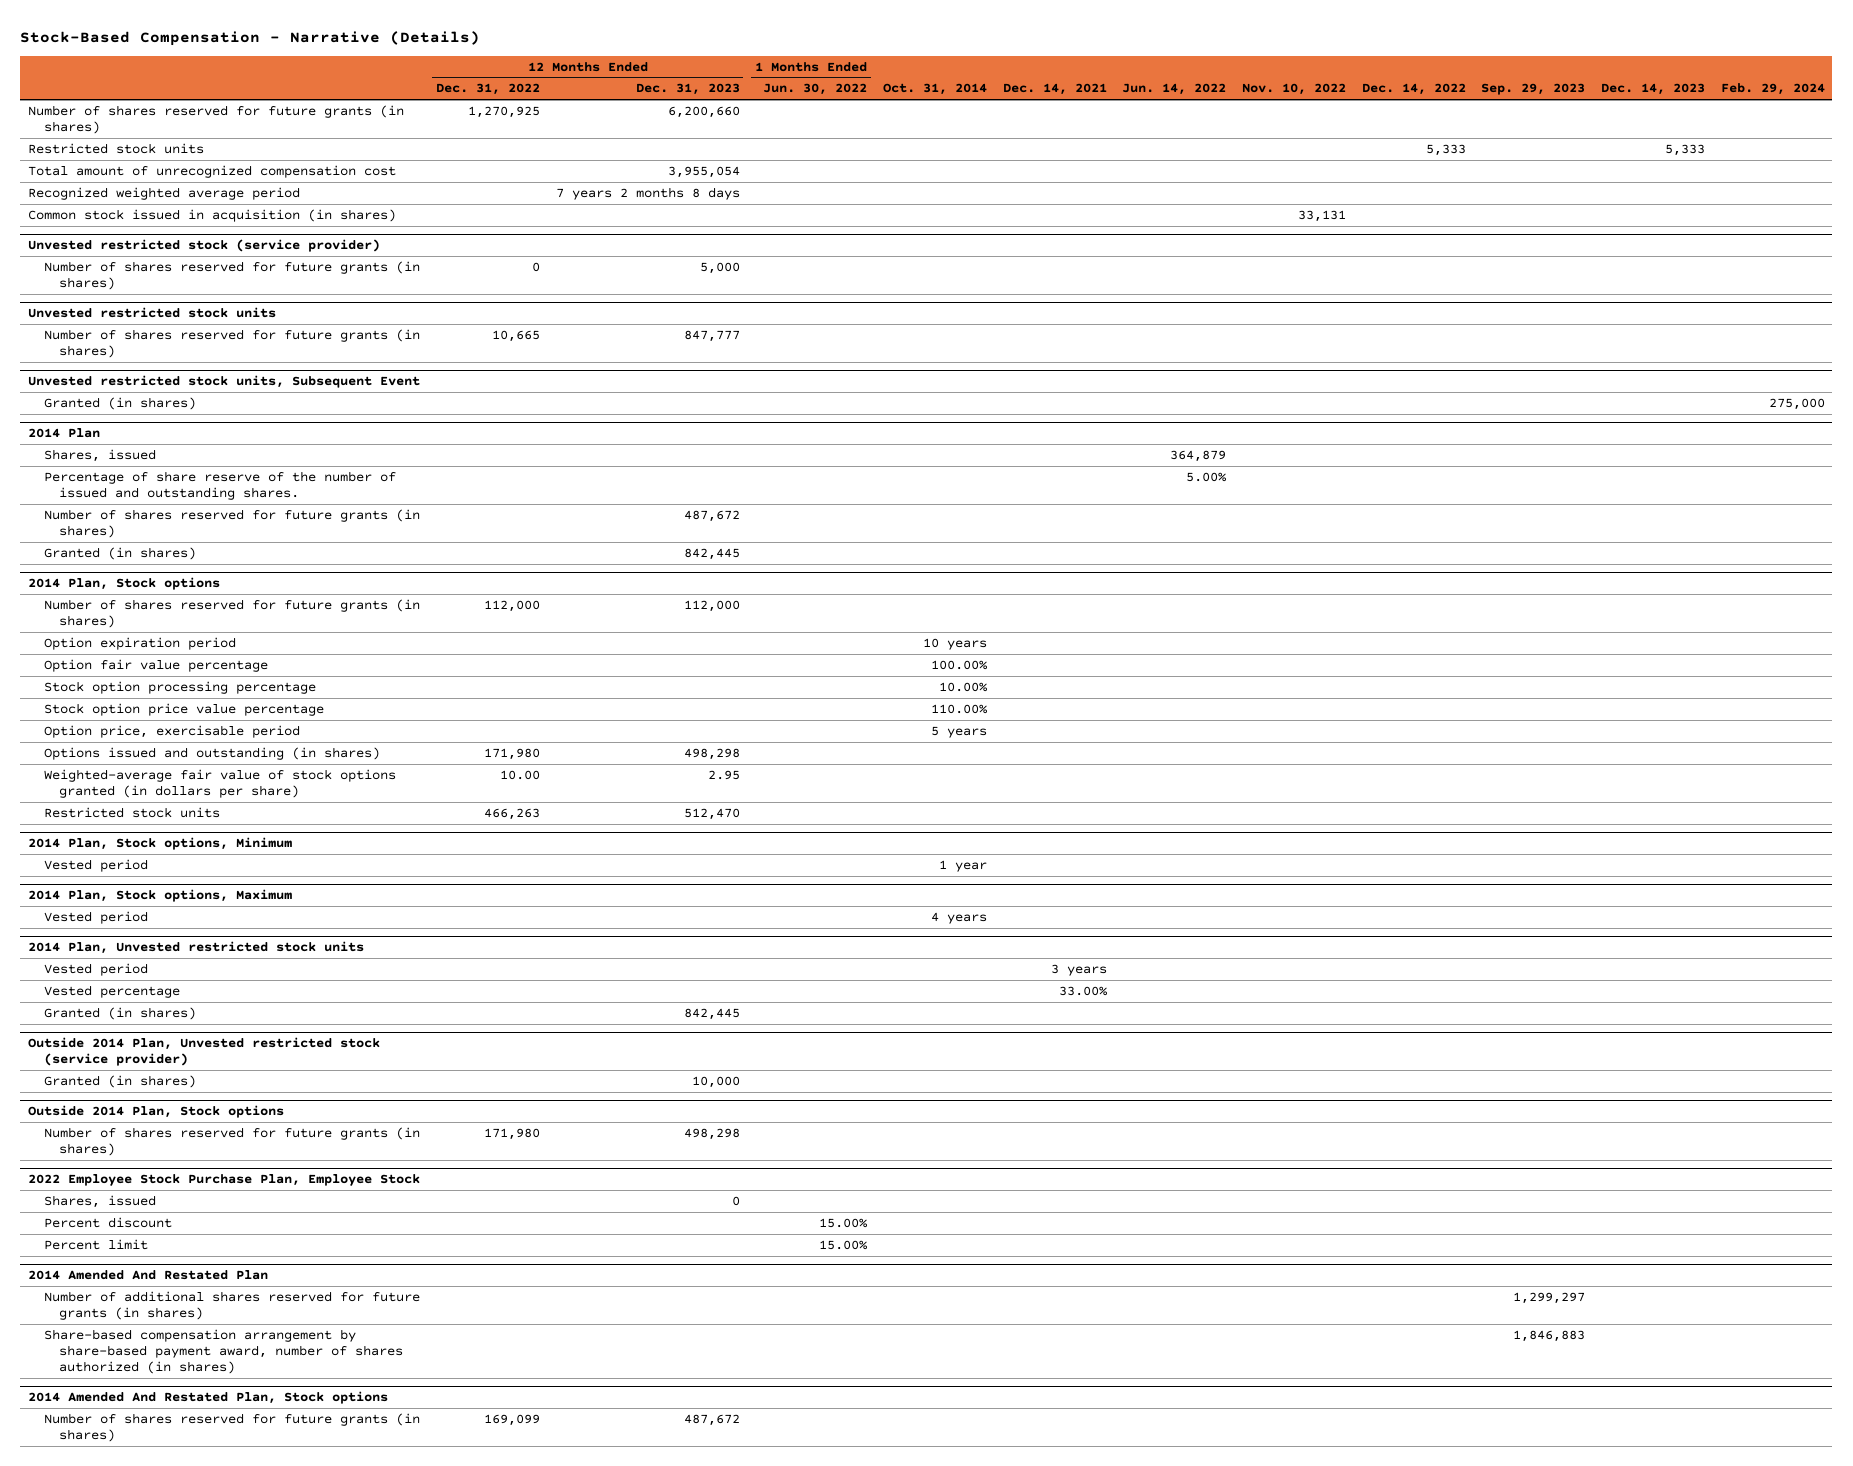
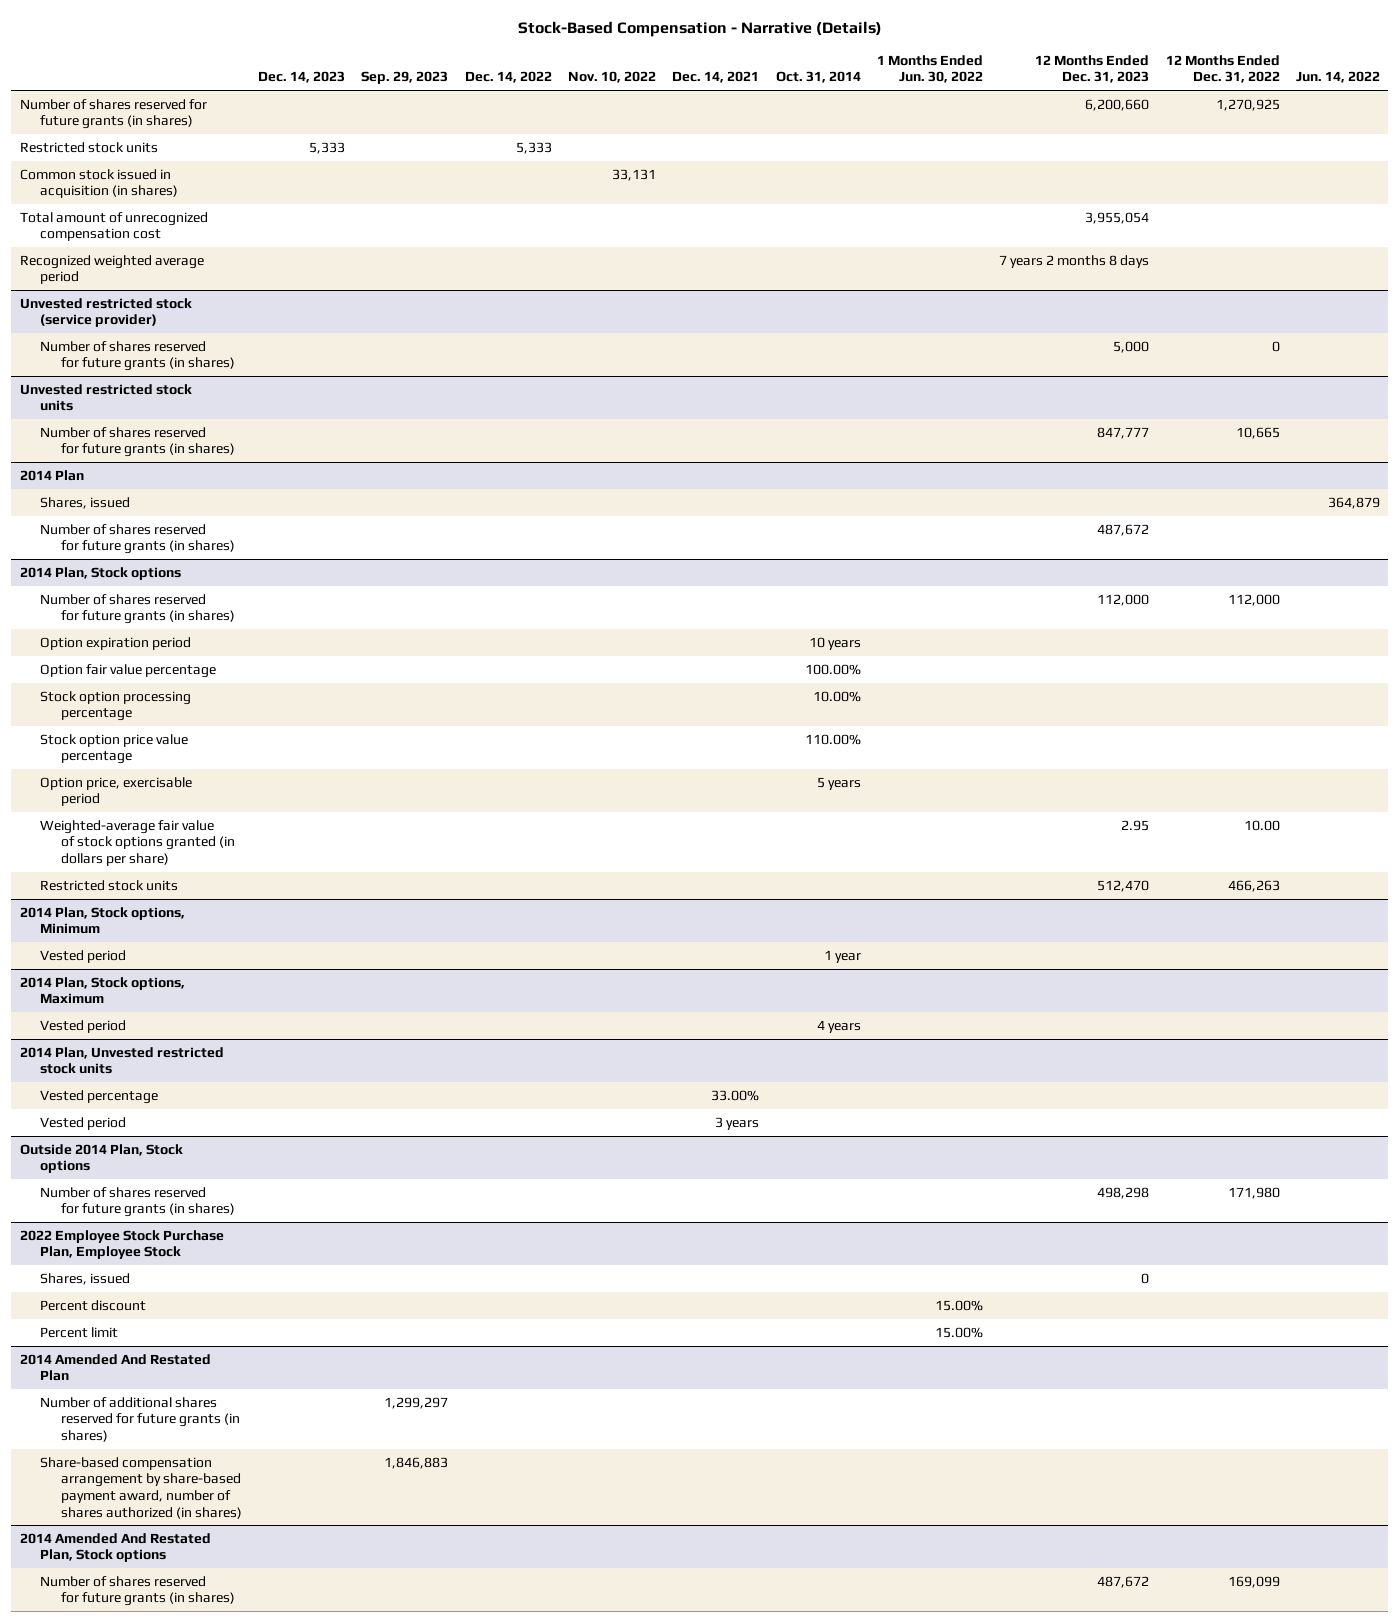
[1720,83,1825,96] Feb. 29, 2024 -> none
[28,208,397,222] Common stock issued in acquisition (in shares) -> [19,168,179,199] Common stock issued in acquisition (in shares)
[28,374,421,388] Unvested restricted stock units, Subsequent Event -> none
[43,396,196,410] Granted (in shares) -> none
[43,470,396,500] Percentage of share reserve of the number of issued and outstanding shares. -> none
[43,546,196,560] Granted (in shares) -> none
[43,746,380,760] Options issued and outstanding (in shares) -> none
[43,1006,196,1020] Granted (in shares) -> none
[28,1036,381,1066] Outside 2014 Plan, Unvested restricted stock (service provider) -> none
[43,1074,196,1088] Granted (in shares) -> none
[43,962,148,976] Vested period -> [40,1116,127,1130] Vested period

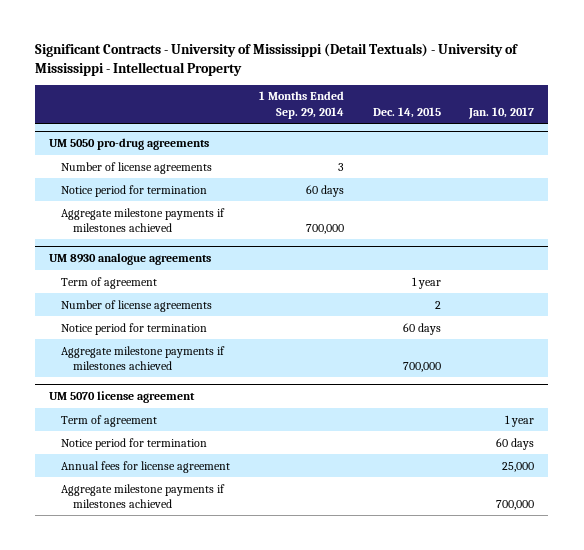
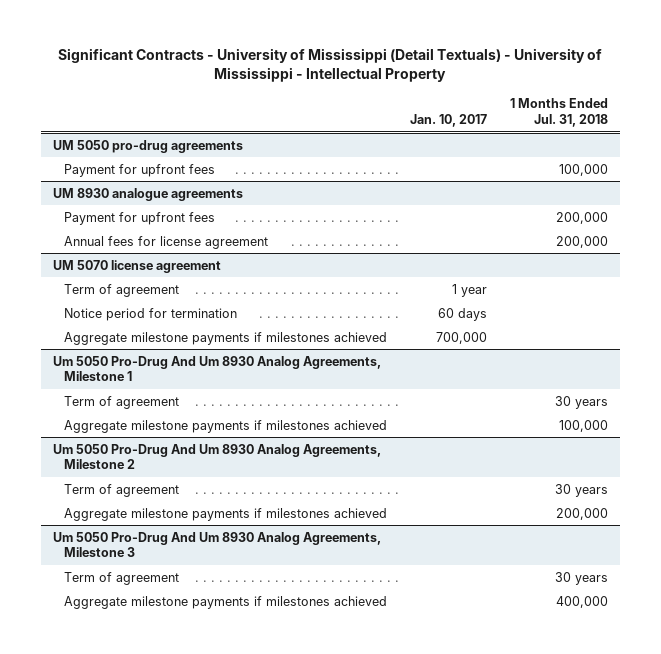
[258,91,344,119] 1 Months Ended Sep. 29, 2014 -> none
[372,106,441,118] Dec. 14, 2015 -> none
none -> [510,98,609,128] 1 Months Ended Jul. 31, 2018
[61,161,213,174] Number of license agreements -> none
[61,184,208,197] Notice period for termination -> none
[61,207,226,232] Aggregate milestone payments if milestones achieved -> none
none -> [64,163,216,177] Payment for upfront fees
[61,276,158,289] Term of agreement -> none
[61,299,213,312] Number of license agreements -> none
[61,322,208,335] Notice period for termination -> none
[61,345,226,370] Aggregate milestone payments if milestones achieved -> none
none -> [64,211,216,225] Payment for upfront fees
none -> [64,235,269,249] Annual fees for license agreement
[61,460,231,473] Annual fees for license agreement -> none
none -> [52,355,381,382] Um 5050 Pro-Drug And Um 8930 Analog Agreements, Milestone 1
none -> [64,395,180,409] Term of agreement
none -> [64,419,388,433] Aggregate milestone payments if milestones achieved
none -> [52,443,381,470] Um 5050 Pro-Drug And Um 8930 Analog Agreements, Milestone 2
none -> [64,483,180,497] Term of agreement
none -> [64,507,388,521] Aggregate milestone payments if milestones achieved
none -> [52,531,381,558] Um 5050 Pro-Drug And Um 8930 Analog Agreements, Milestone 3
none -> [64,571,180,585] Term of agreement
none -> [64,595,388,609] Aggregate milestone payments if milestones achieved

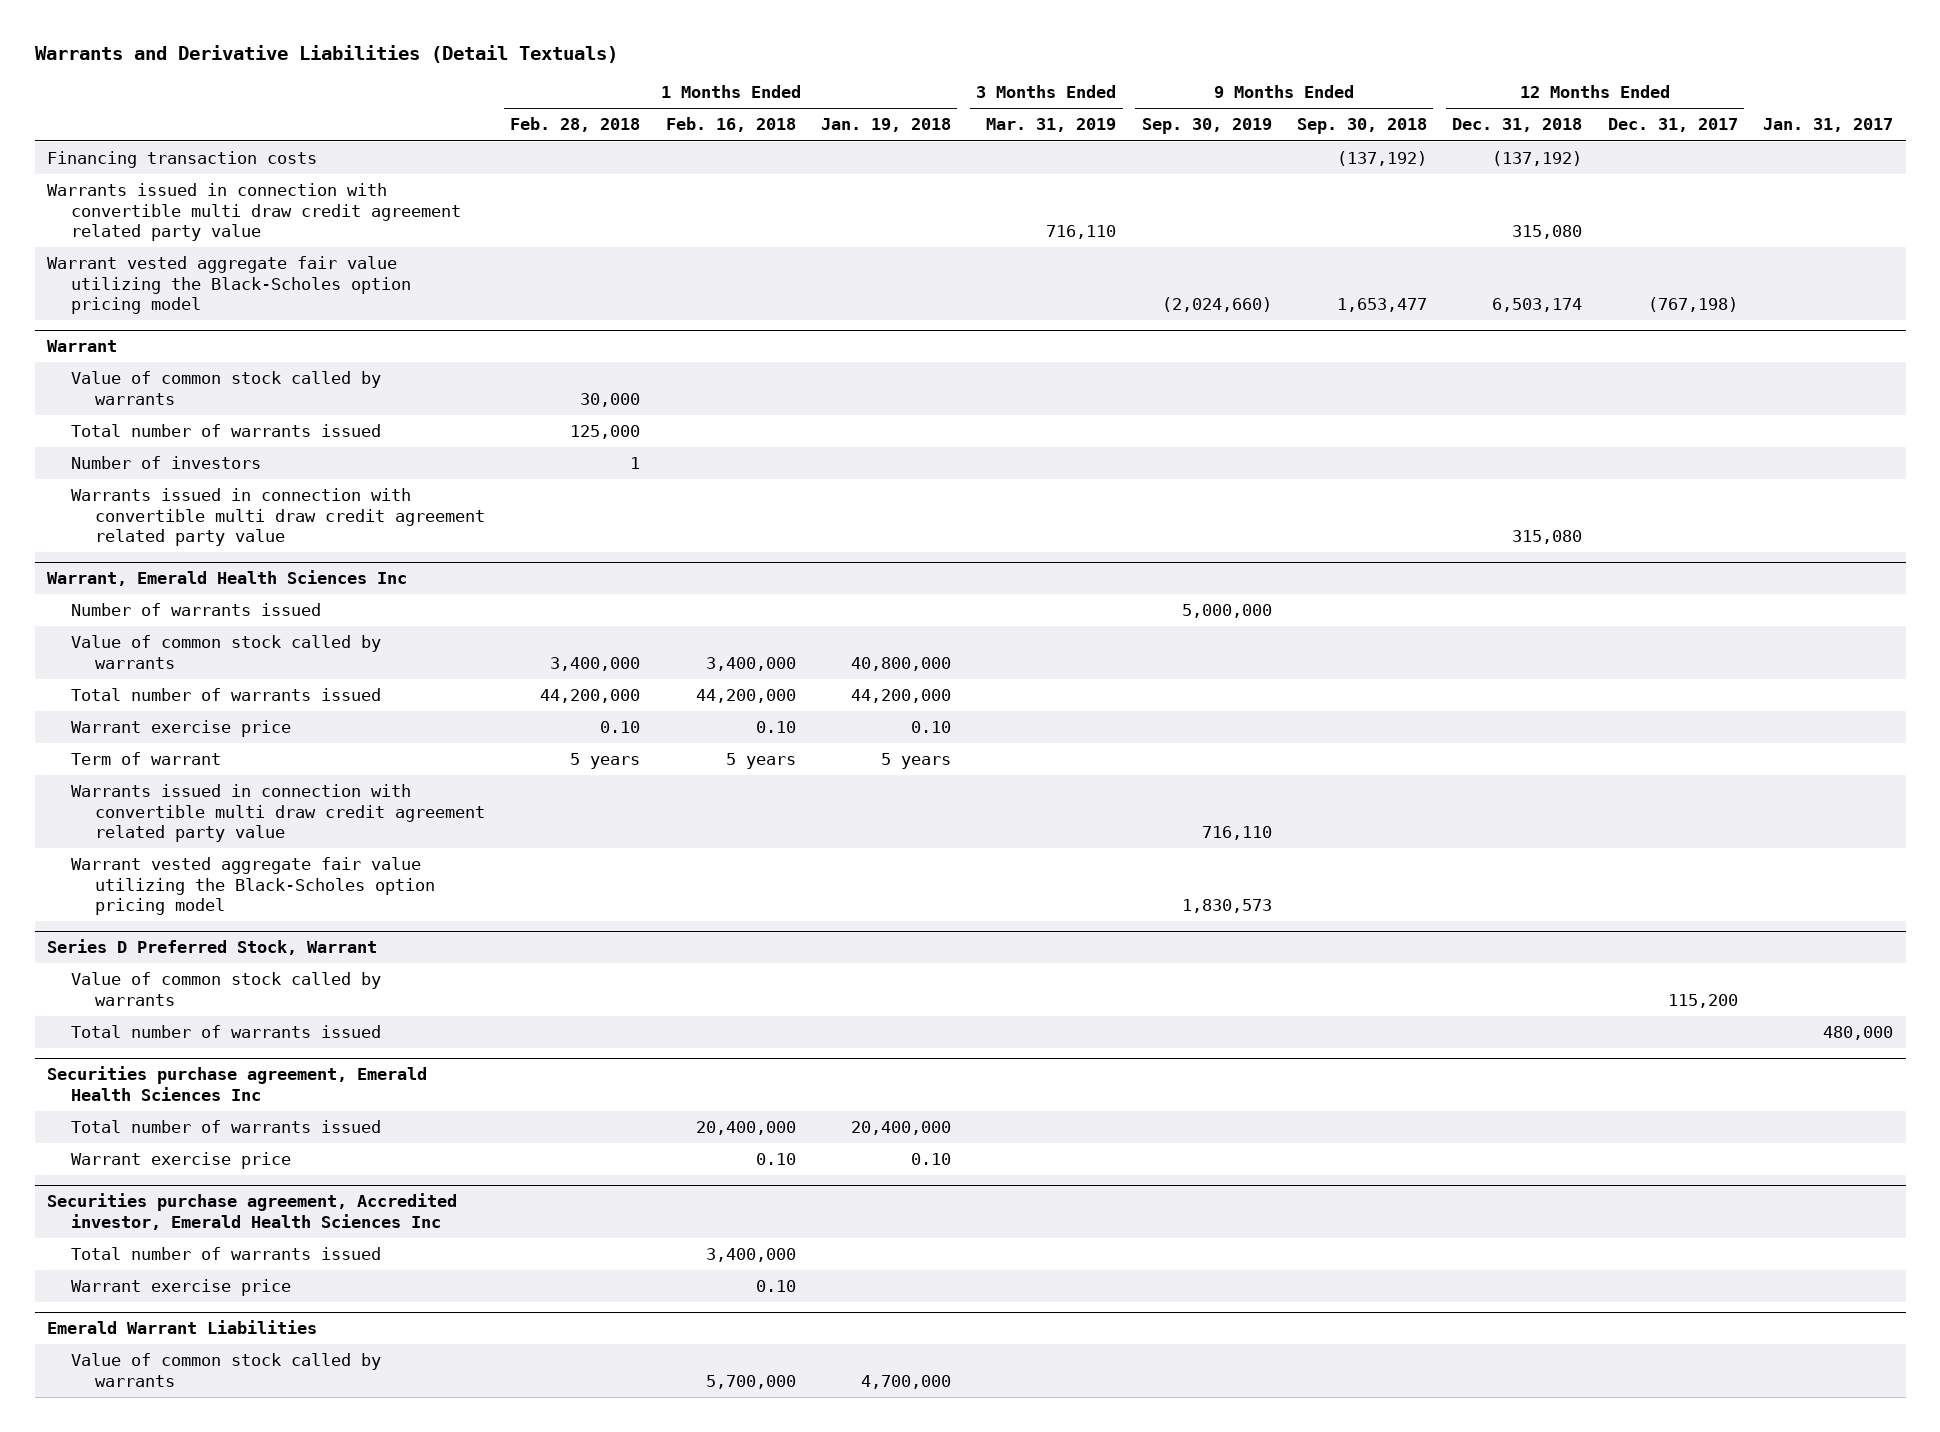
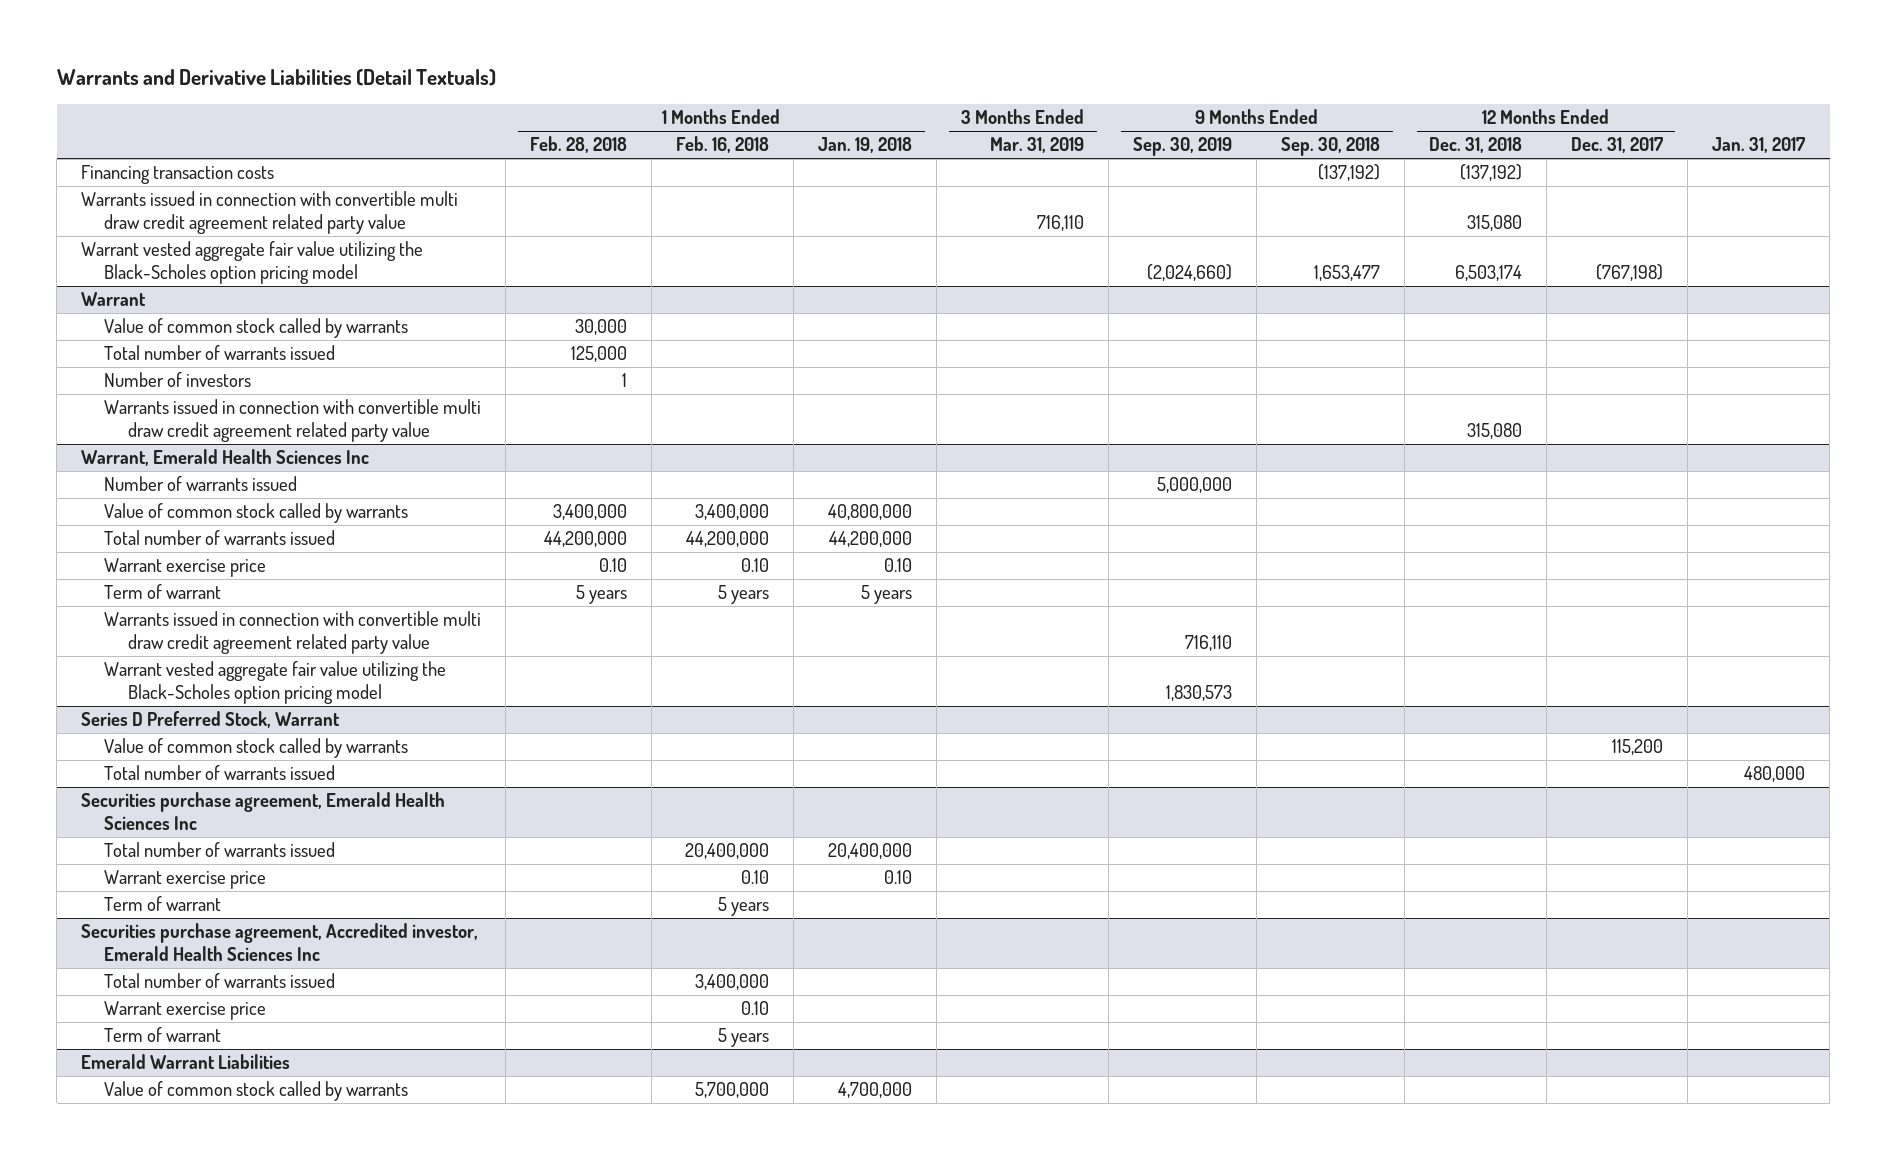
none -> [104,896,222,912] Term of warrant
none -> [104,1027,222,1043] Term of warrant

